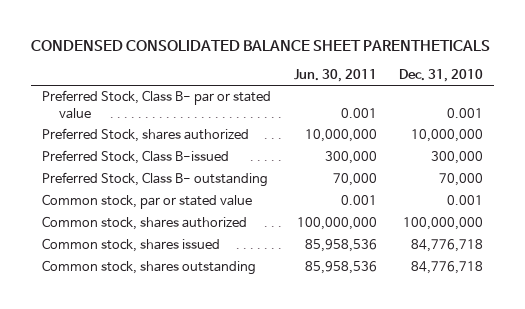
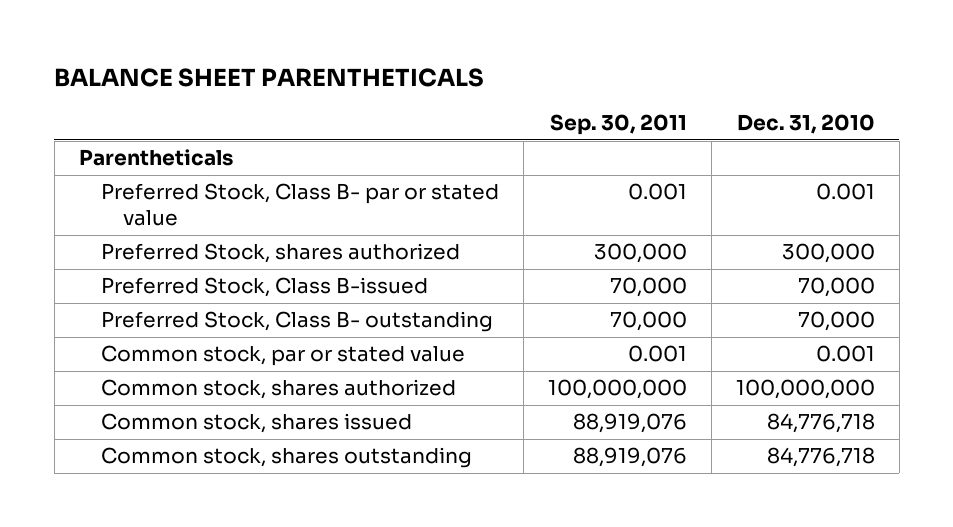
[31,39,491,51] CONDENSED CONSOLIDATED BALANCE SHEET PARENTHETICALS -> [54,67,485,87] BALANCE SHEET PARENTHETICALS
[293,68,377,82] Jun. 30, 2011 -> none
none -> [549,114,687,136] Sep. 30, 2011
none -> [78,149,233,167] Parentheticals
[410,129,483,143] 10,000,000 -> [781,243,875,264] 300,000
[430,151,483,165] 300,000 -> [797,277,875,298] 70,000

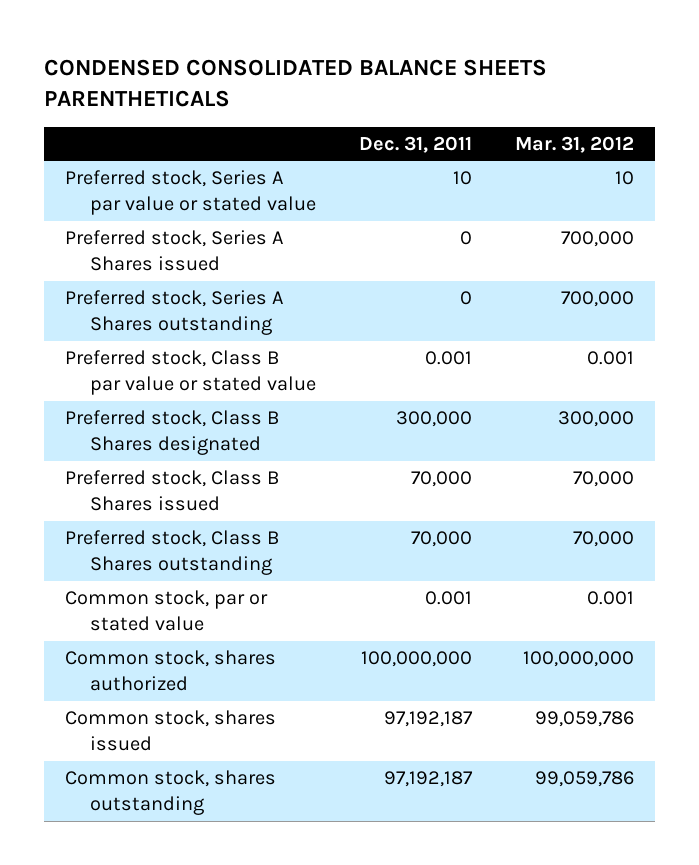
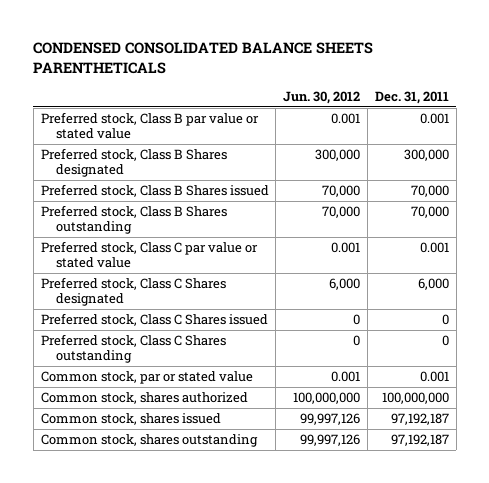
[514,135,634,153] Mar. 31, 2012 -> none
none -> [283,90,361,104] Jun. 30, 2012
[65,170,317,216] Preferred stock, Series A par value or stated value -> none
[65,230,284,272] Preferred stock, Series A Shares issued -> none
[65,290,284,336] Preferred stock, Series A Shares outstanding -> none
none -> [40,241,258,268] Preferred stock, Class C par value or stated value
none -> [40,277,226,306] Preferred stock, Class C Shares designated
none -> [40,313,268,327] Preferred stock, Class C Shares issued
none -> [40,334,226,363] Preferred stock, Class C Shares outstanding

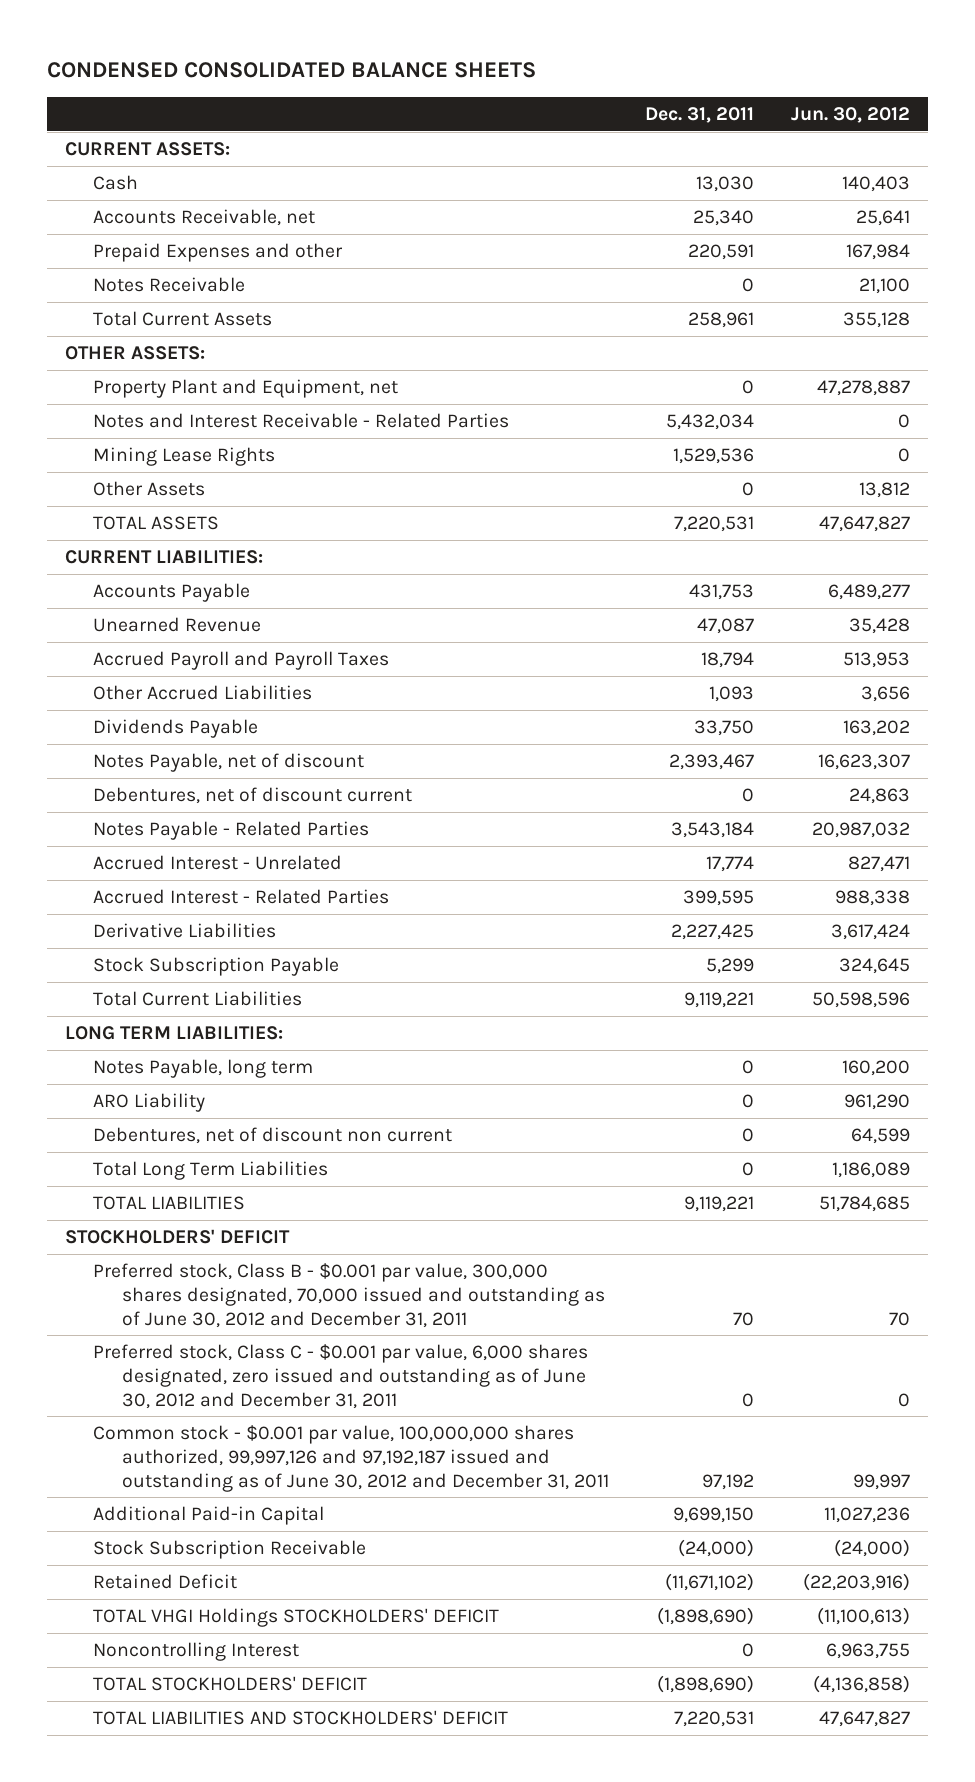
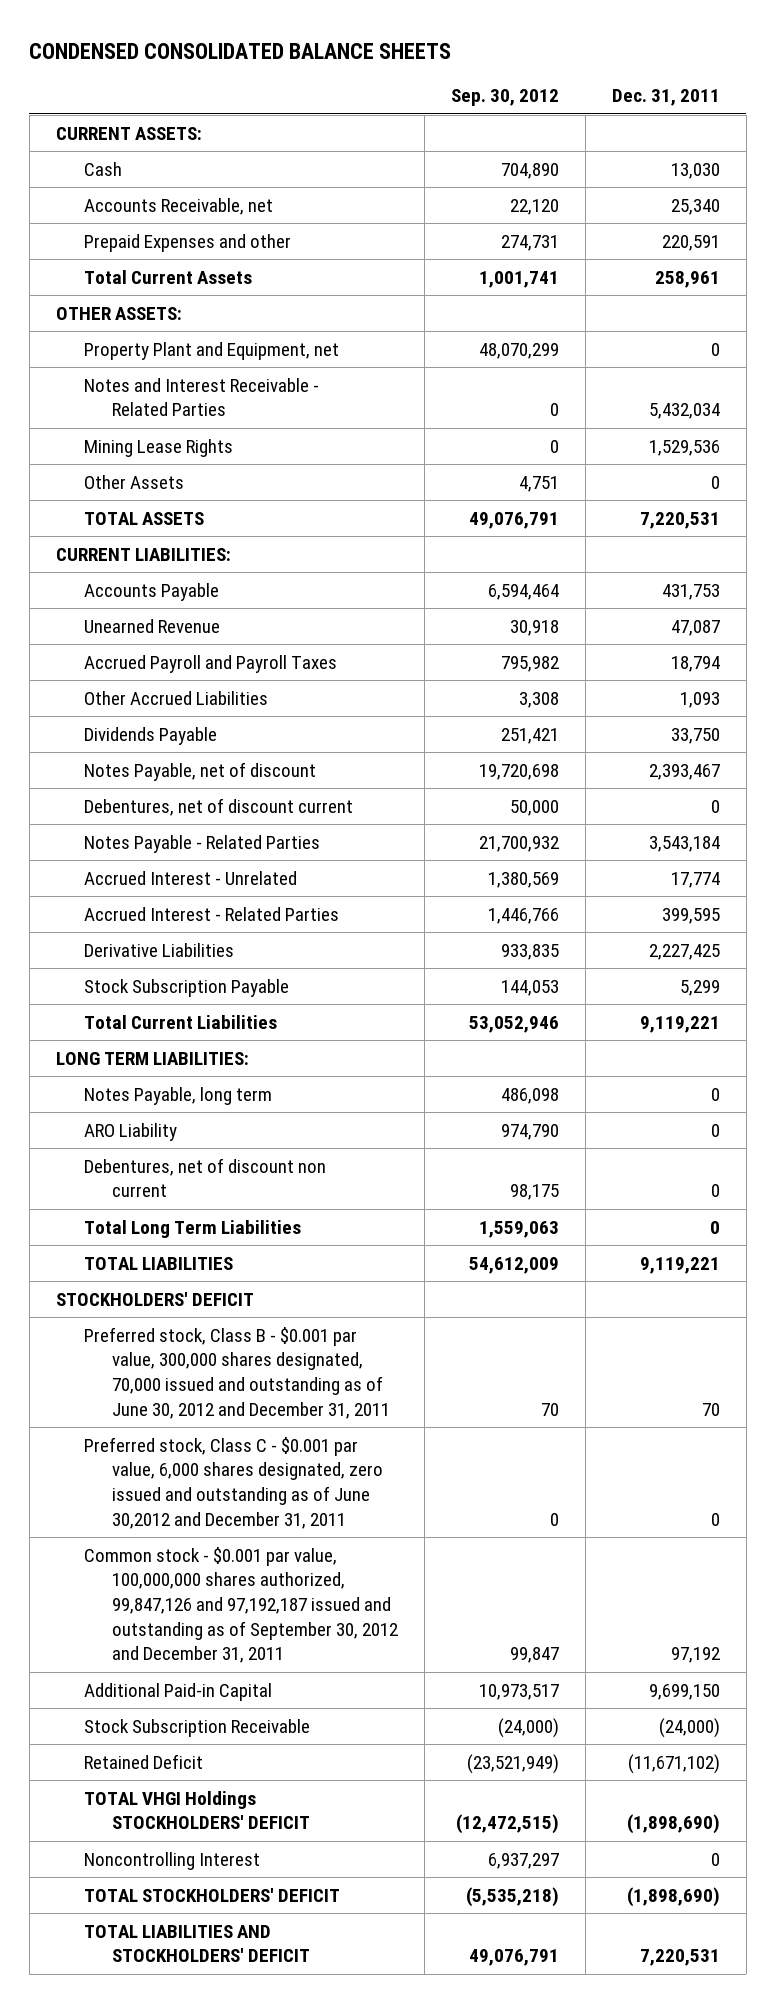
[790,106,910,123] Jun. 30, 2012 -> none
none -> [450,89,559,107] Sep. 30, 2012
[93,277,246,293] Notes Receivable -> none
[93,1344,589,1409] Preferred stock, Class C - $0.001 par value, 6,000 shares designated, zero issued and outstanding as of June 30, 2012 and December 31, 2011 -> [83,1436,384,1529] Preferred stock, Class C - $0.001 par value, 6,000 shares designated, zero issued and outstanding as of June 30,2012 and December 31, 2011
[93,1425,609,1492] Common stock - $0.001 par value, 100,000,000 shares authorized, 99,997,126 and 97,192,187 issued and outstanding as of June 30, 2012 and December 31, 2011 -> [83,1546,399,1664] Common stock - $0.001 par value, 100,000,000 shares authorized, 99,847,126 and 97,192,187 issued and outstanding as of September 30, 2012 and December 31, 2011

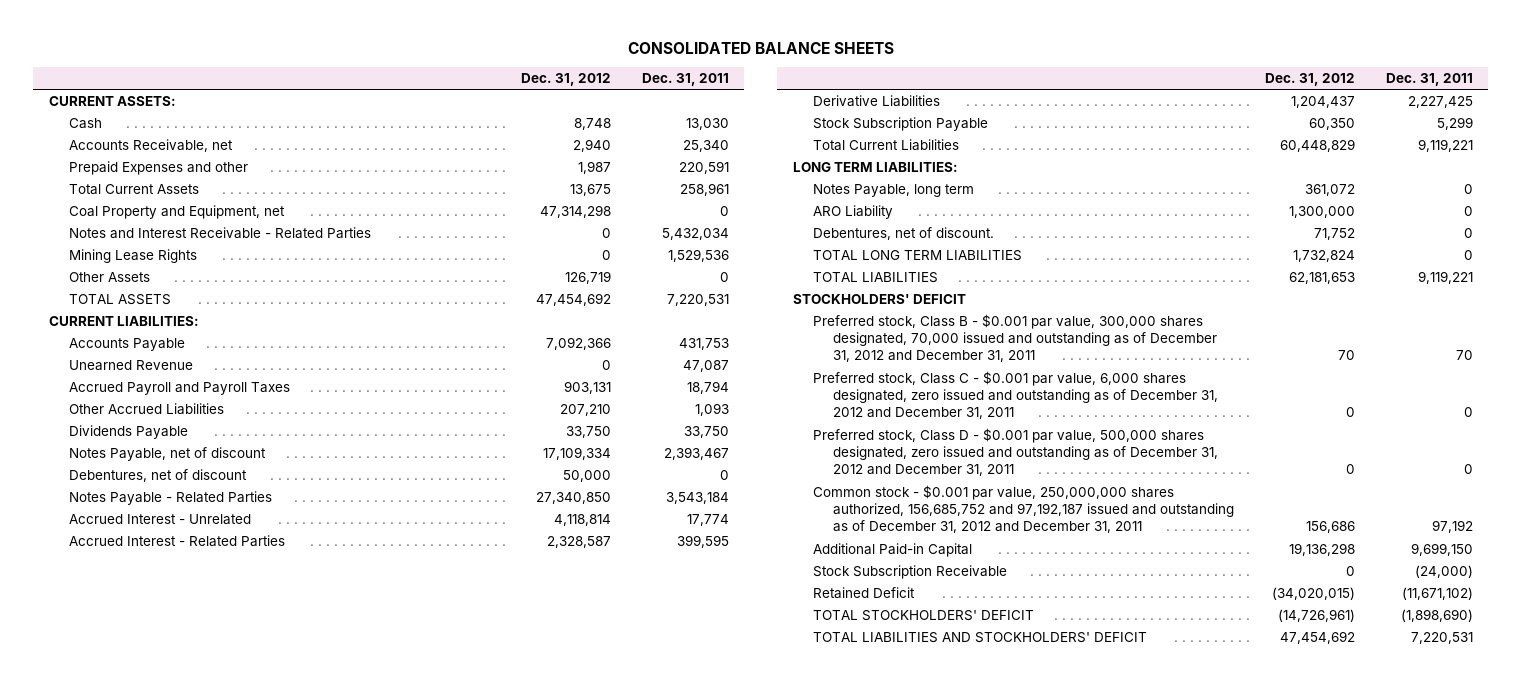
[29,42,452,59] CONDENSED CONSOLIDATED BALANCE SHEETS -> [627,41,894,54] CONSOLIDATED BALANCE SHEETS
[450,89,559,107] Sep. 30, 2012 -> none
none -> [520,73,611,87] Dec. 31, 2012
[55,306,182,320] OTHER ASSETS: -> none
[83,341,339,360] Property Plant and Equipment, net -> [68,204,285,219] Coal Property and Equipment, net
[83,797,353,816] Debentures, net of discount current -> [68,468,247,482] Debentures, net of discount
[83,1157,326,1198] Debentures, net of discount non current -> [813,226,995,240] Debentures, net of discount.
[83,1219,301,1238] Total Long Term Liabilities -> [813,249,1023,261] TOTAL LONG TERM LIABILITIES
[83,1326,391,1419] Preferred stock, Class B - $0.001 par value, 300,000 shares designated, 70,000 issued and outstanding as of June 30, 2012 and December 31, 2011 -> [813,313,1218,363] Preferred stock, Class B - $0.001 par value, 300,000 shares designated, 70,000 issued and outstanding as of December 31, 2012 and December 31, 2011
[83,1436,384,1529] Preferred stock, Class C - $0.001 par value, 6,000 shares designated, zero issued and outstanding as of June 30,2012 and December 31, 2011 -> [813,370,1219,420] Preferred stock, Class C - $0.001 par value, 6,000 shares designated, zero issued and outstanding as of December 31, 2012 and December 31, 2011
none -> [813,427,1219,477] Preferred stock, Class D - $0.001 par value, 500,000 shares designated, zero issued and outstanding as of December 31, 2012 and December 31, 2011
[83,1546,399,1664] Common stock - $0.001 par value, 100,000,000 shares authorized, 99,847,126 and 97,192,187 issued and outstanding as of September 30, 2012 and December 31, 2011 -> [813,484,1235,534] Common stock - $0.001 par value, 250,000,000 shares authorized, 156,685,752 and 97,192,187 issued and outstanding as of December 31, 2012 and December 31, 2011
[83,1790,311,1830] TOTAL VHGI Holdings STOCKHOLDERS' DEFICIT -> none
[83,1851,260,1870] Noncontrolling Interest -> none

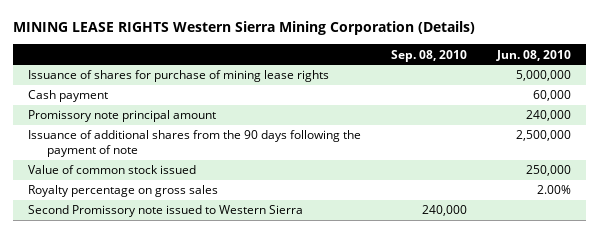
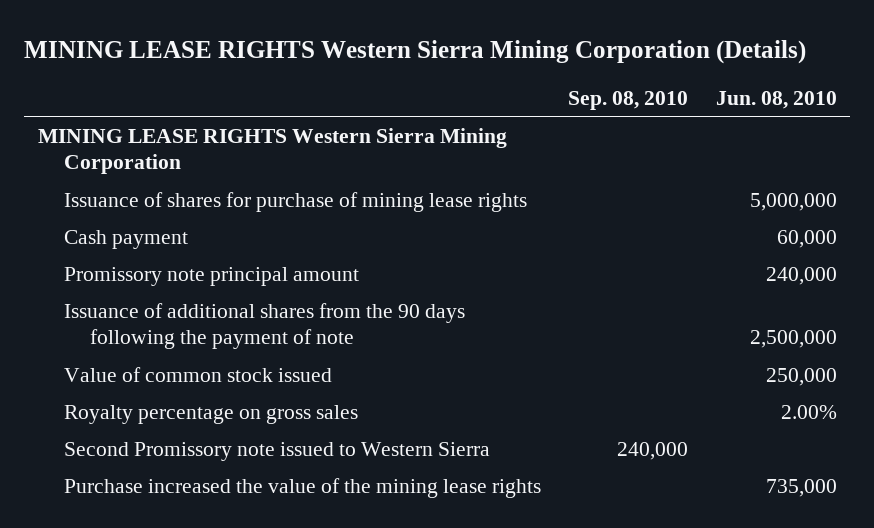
none -> [37,127,507,175] MINING LEASE RIGHTS Western Sierra Mining Corporation
none -> [64,477,542,498] Purchase increased the value of the mining lease rights

